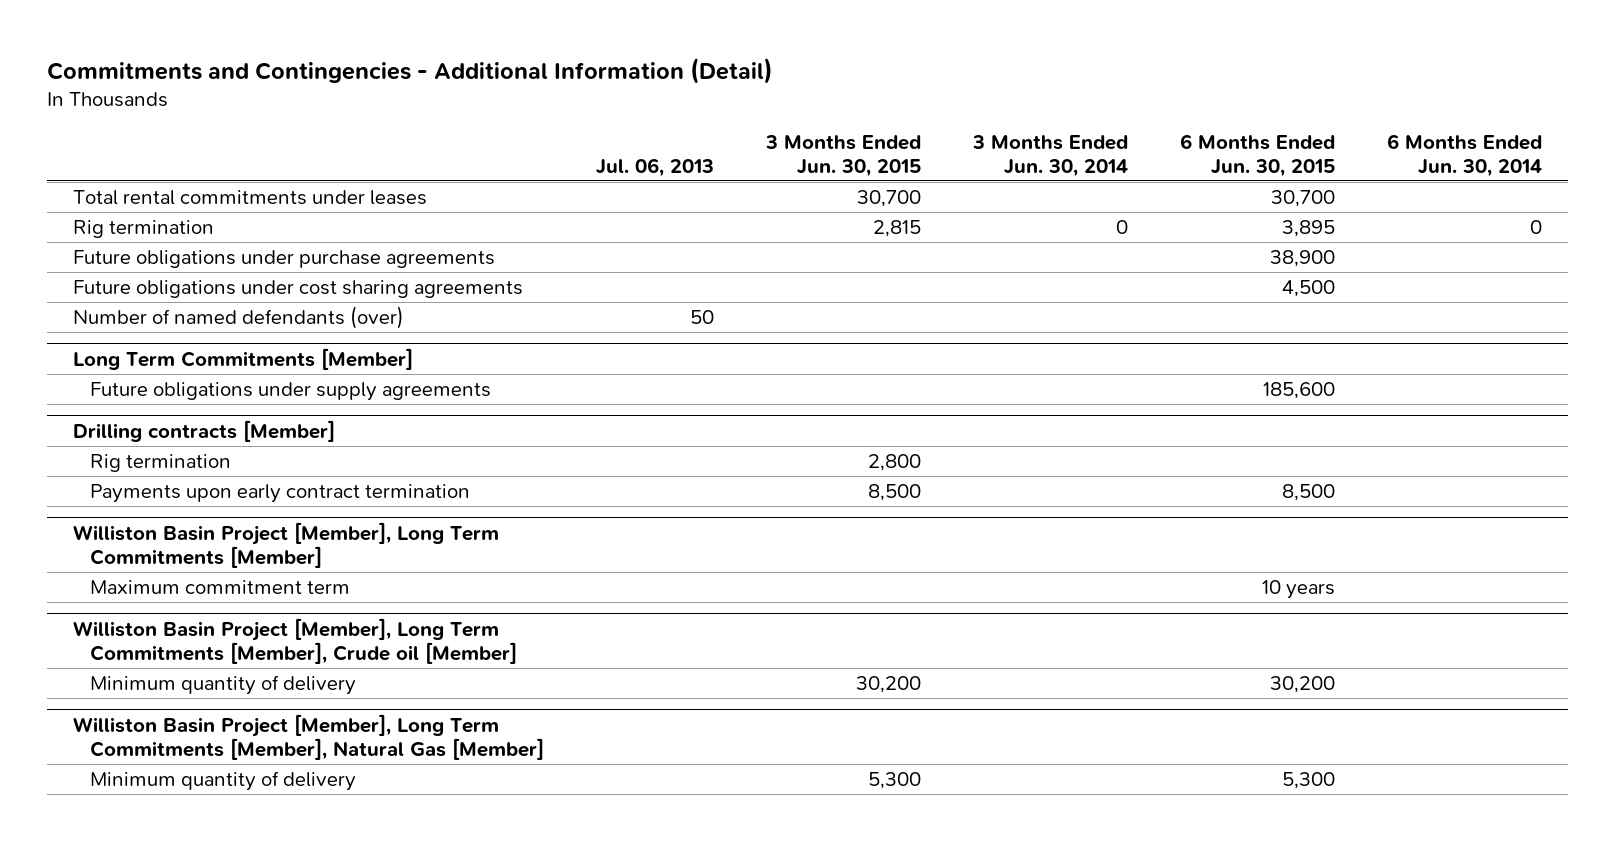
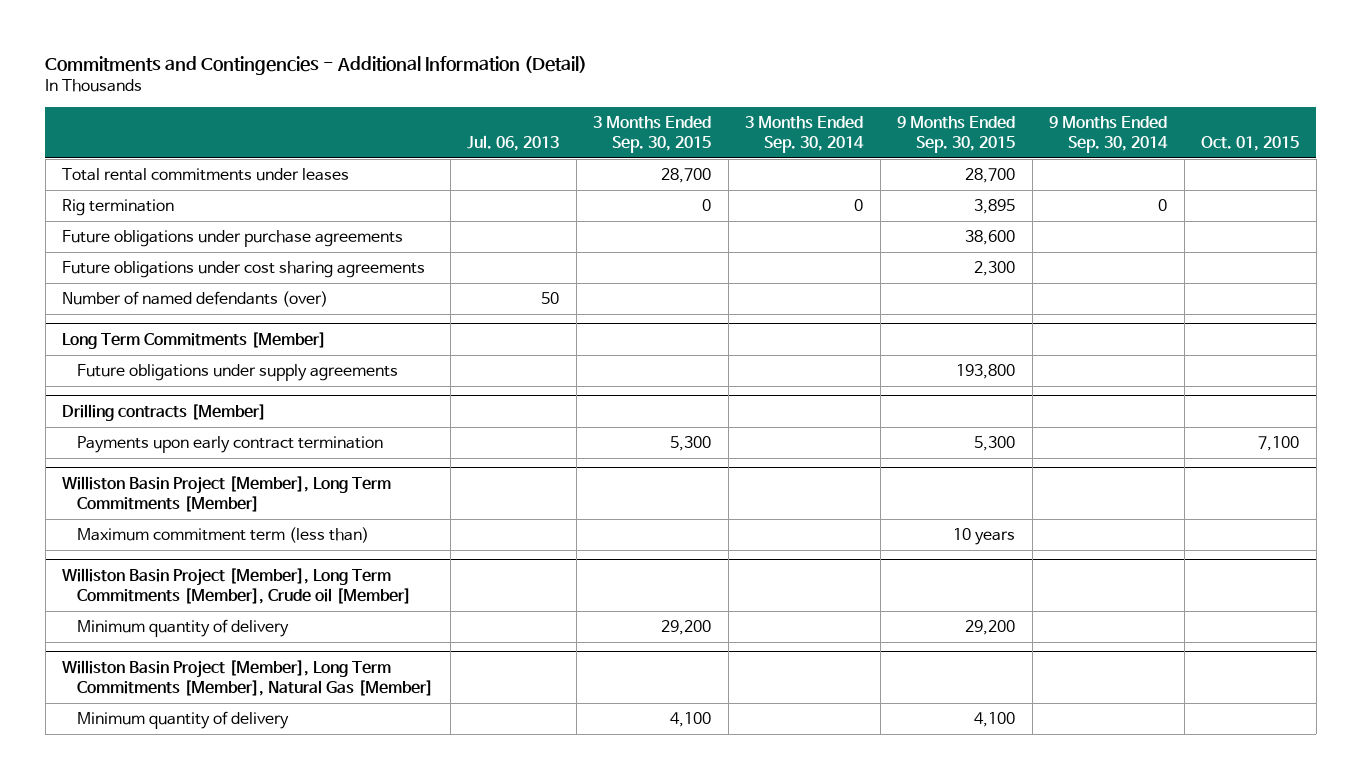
[764,134,921,177] 3 Months Ended Jun. 30, 2015 -> none
[971,134,1128,177] 3 Months Ended Jun. 30, 2014 -> none
[1179,133,1335,177] 6 Months Ended Jun. 30, 2015 -> none
[1386,133,1542,177] 6 Months Ended Jun. 30, 2014 -> none
none -> [593,116,712,153] 3 Months Ended Sep. 30, 2015
none -> [745,116,865,153] 3 Months Ended Sep. 30, 2014
none -> [897,116,1016,153] 9 Months Ended Sep. 30, 2015
none -> [1049,116,1169,153] 9 Months Ended Sep. 30, 2014
none -> [1201,135,1300,151] Oct. 01, 2015
[89,454,231,473] Rig termination -> none
[89,580,350,595] Maximum commitment term -> [77,527,370,544] Maximum commitment term (less than)

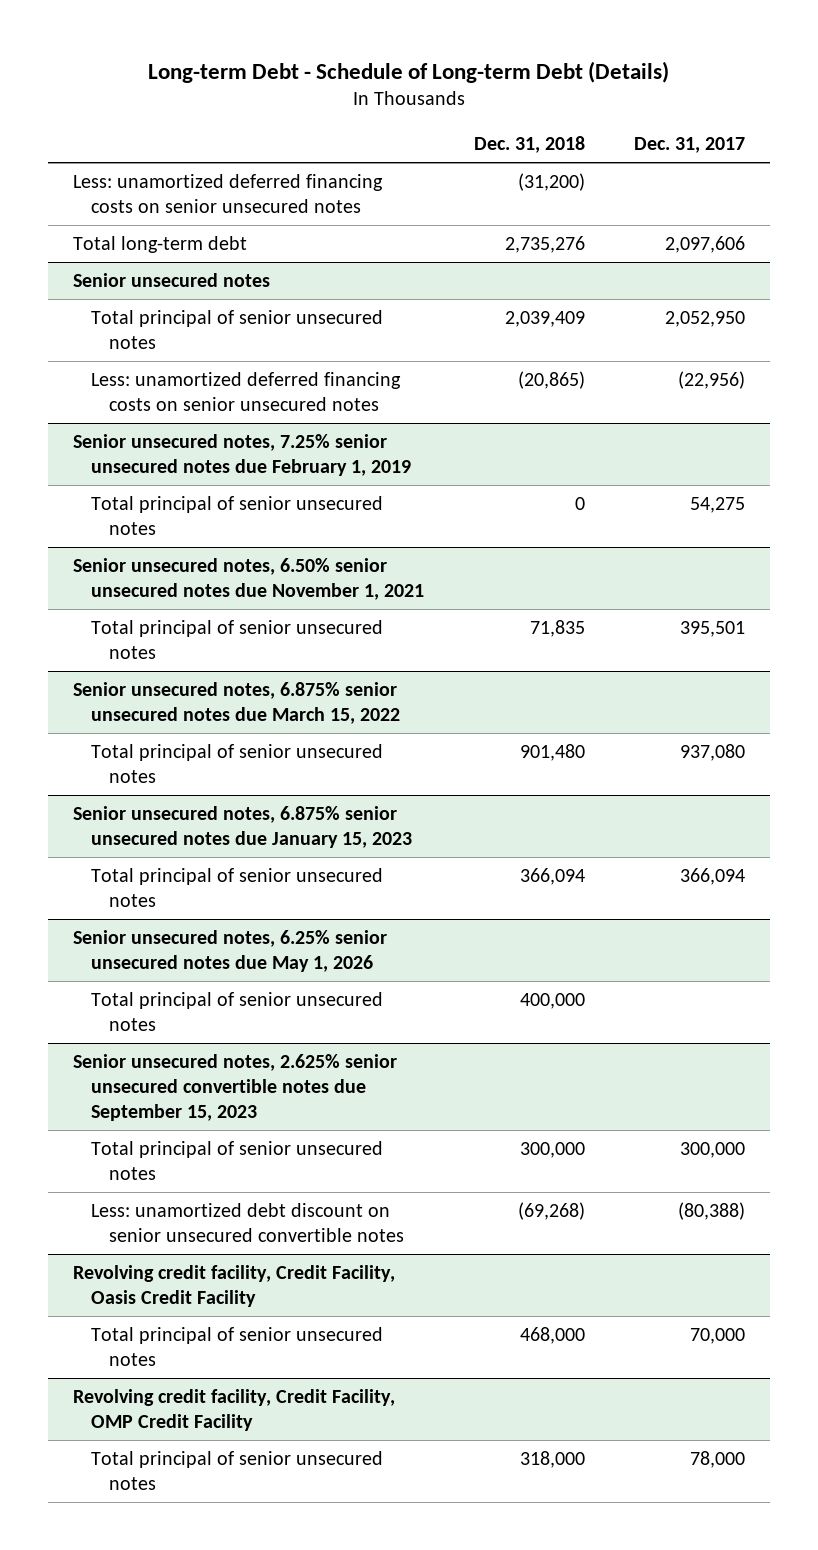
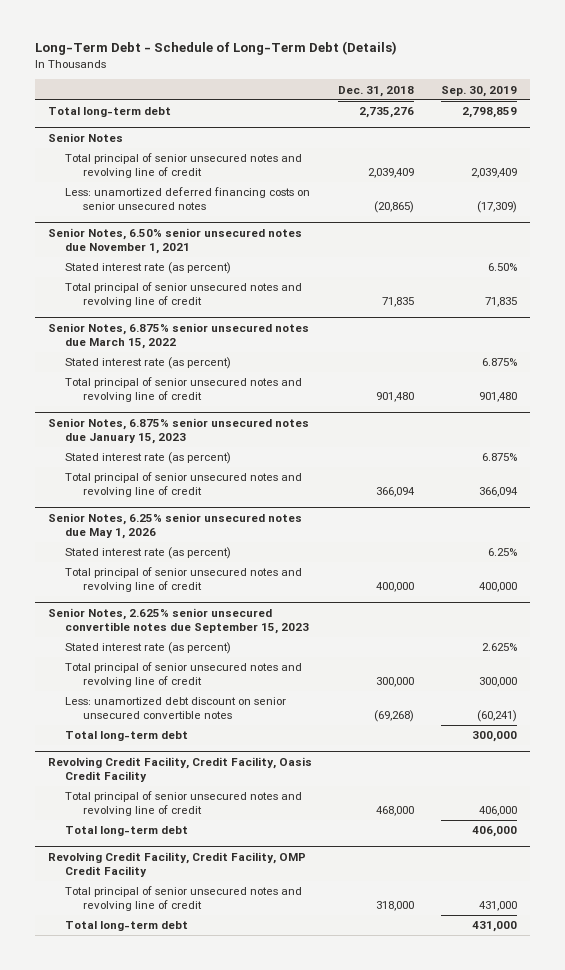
[148,60,670,83] Long-term Debt - Schedule of Long-term Debt (Details) -> [34,41,397,56] Long-Term Debt - Schedule of Long-Term Debt (Details)
[634,137,746,154] Dec. 31, 2017 -> none
none -> [440,85,517,97] Sep. 30, 2019
[72,173,383,213] Less: unamortized deferred financing costs on senior unsecured notes -> none
[72,272,270,287] Senior unsecured notes -> [47,133,123,143] Senior Notes
[90,309,383,349] Total principal of senior unsecured notes -> [65,153,303,178] Total principal of senior unsecured notes and revolving line of credit
[72,433,411,476] Senior unsecured notes, 7.25% senior unsecured notes due February 1, 2019 -> none
[90,495,383,535] Total principal of senior unsecured notes -> none
[72,557,424,600] Senior unsecured notes, 6.50% senior unsecured notes due November 1, 2021 -> [47,228,302,254] Senior Notes, 6.50% senior unsecured notes due November 1, 2021
none -> [65,262,232,275] Stated interest rate (as percent)
[90,619,383,659] Total principal of senior unsecured notes -> [65,282,303,307] Total principal of senior unsecured notes and revolving line of credit
[72,681,400,724] Senior unsecured notes, 6.875% senior unsecured notes due March 15, 2022 -> [47,323,309,349] Senior Notes, 6.875% senior unsecured notes due March 15, 2022
none -> [65,357,232,370] Stated interest rate (as percent)
[90,743,383,783] Total principal of senior unsecured notes -> [65,377,303,402] Total principal of senior unsecured notes and revolving line of credit
[72,805,412,848] Senior unsecured notes, 6.875% senior unsecured notes due January 15, 2023 -> [47,418,309,444] Senior Notes, 6.875% senior unsecured notes due January 15, 2023
none -> [65,452,232,465] Stated interest rate (as percent)
[90,867,383,907] Total principal of senior unsecured notes -> [65,472,303,497] Total principal of senior unsecured notes and revolving line of credit
[72,929,387,972] Senior unsecured notes, 6.25% senior unsecured notes due May 1, 2026 -> [47,513,302,539] Senior Notes, 6.25% senior unsecured notes due May 1, 2026
none -> [65,547,232,560] Stated interest rate (as percent)
[90,991,383,1031] Total principal of senior unsecured notes -> [65,567,303,592] Total principal of senior unsecured notes and revolving line of credit
[72,1053,397,1122] Senior unsecured notes, 2.625% senior unsecured convertible notes due September 15, 2023 -> [47,608,310,634] Senior Notes, 2.625% senior unsecured convertible notes due September 15, 2023
none -> [65,642,232,655] Stated interest rate (as percent)
[90,1140,383,1180] Total principal of senior unsecured notes -> [65,662,303,687] Total principal of senior unsecured notes and revolving line of credit
none -> [65,731,189,742] Total long-term debt
[72,1264,395,1307] Revolving credit facility, Credit Facility, Oasis Credit Facility -> [47,757,312,782] Revolving Credit Facility, Credit Facility, Oasis Credit Facility
[90,1326,383,1366] Total principal of senior unsecured notes -> [65,791,303,816] Total principal of senior unsecured notes and revolving line of credit
none -> [65,826,189,837] Total long-term debt
[72,1388,395,1431] Revolving credit facility, Credit Facility, OMP Credit Facility -> [47,852,306,877] Revolving Credit Facility, Credit Facility, OMP Credit Facility
[90,1450,383,1490] Total principal of senior unsecured notes -> [65,886,303,911] Total principal of senior unsecured notes and revolving line of credit
none -> [65,921,189,932] Total long-term debt

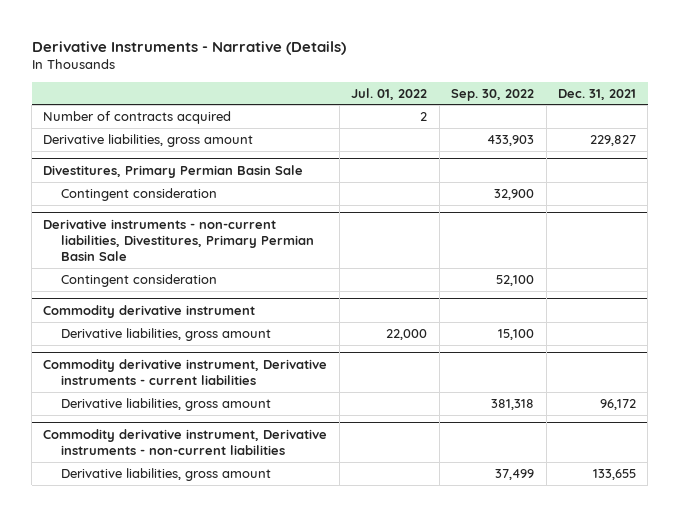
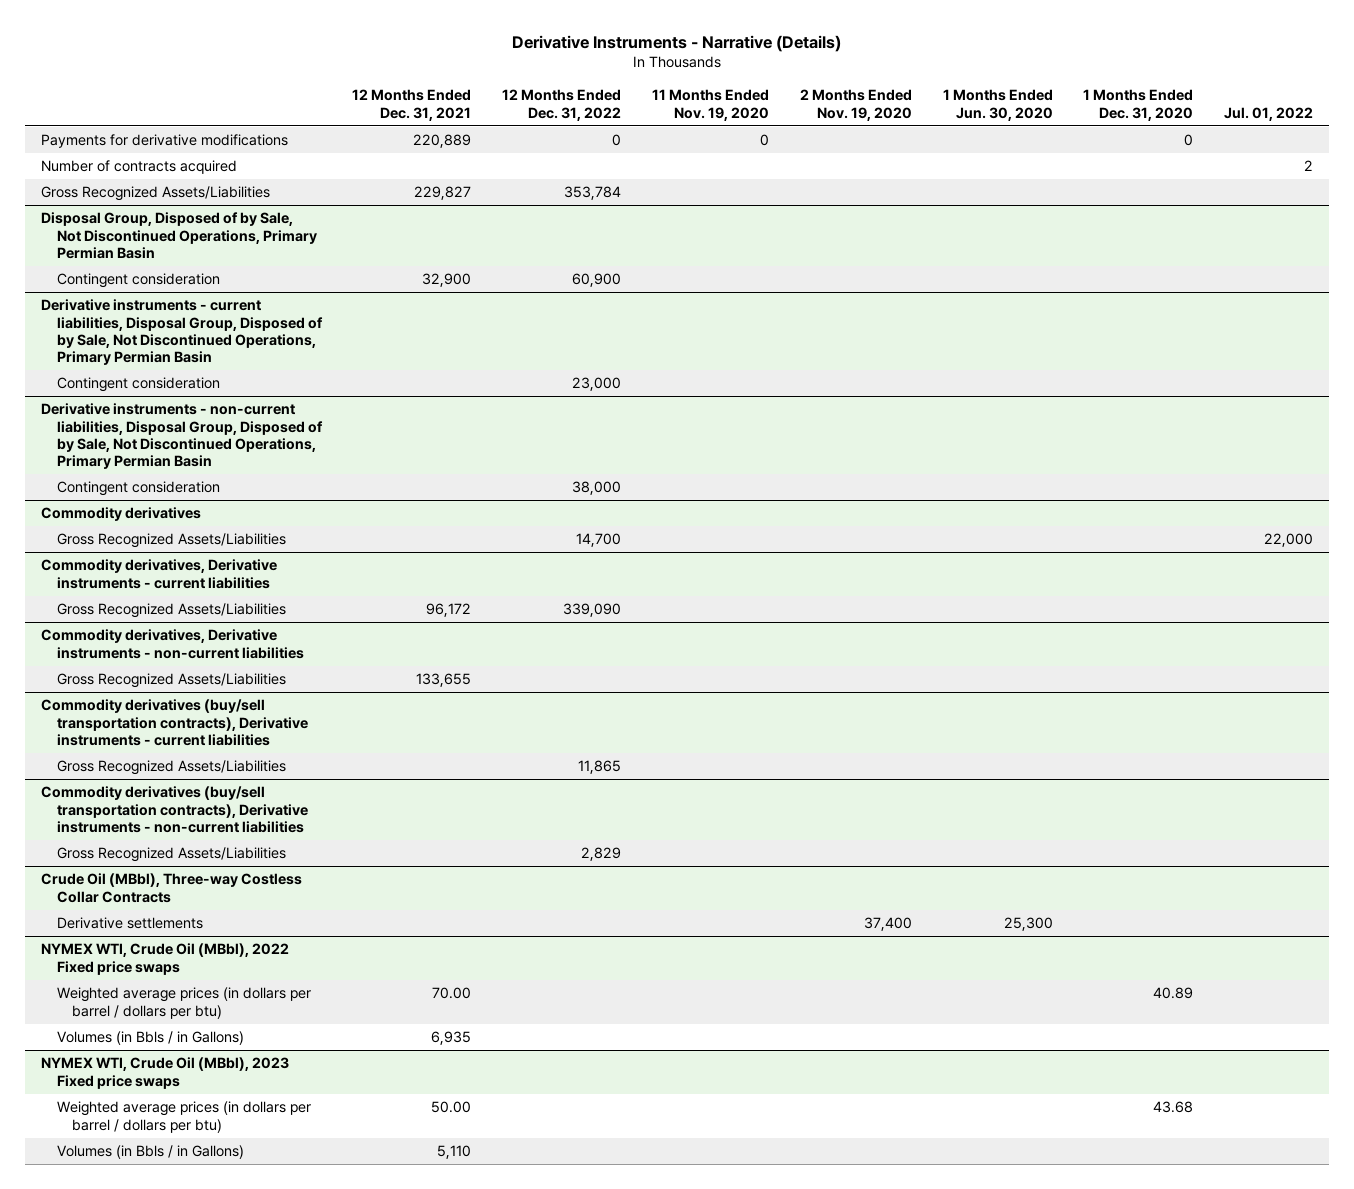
[451,88,535,101] Sep. 30, 2022 -> none
[557,88,636,100] Dec. 31, 2021 -> none
none -> [352,89,472,121] 12 Months Ended Dec. 31, 2021
none -> [502,89,622,121] 12 Months Ended Dec. 31, 2022
none -> [652,89,770,121] 11 Months Ended Nov. 19, 2020
none -> [799,89,912,121] 2 Months Ended Nov. 19, 2020
none -> [942,89,1053,121] 1 Months Ended Jun. 30, 2020
none -> [1083,89,1194,121] 1 Months Ended Dec. 31, 2020
none -> [40,134,288,149] Payments for derivative modifications
[43,164,304,178] Divestitures, Primary Permian Basin Sale -> none
[60,187,217,201] Contingent consideration -> none
[43,133,254,147] Derivative liabilities, gross amount -> [40,186,270,202] Gross Recognized Assets/Liabilities
none -> [40,212,317,259] Disposal Group, Disposed of by Sale, Not Discontinued Operations, Primary Permian Basin
none -> [56,273,220,289] Contingent consideration
none -> [40,299,323,366] Derivative instruments - current liabilities, Disposal Group, Disposed of by Sale, Not Discontinued Operations, Primary Permian Basin
none -> [56,377,220,393] Contingent consideration
[43,218,314,261] Derivative instruments - non-current liabilities, Divestitures, Primary Permian Basin Sale -> [40,403,323,470] Derivative instruments - non-current liabilities, Disposal Group, Disposed of by Sale, Not Discontinued Operations, Primary Permian Basin
[43,304,256,318] Commodity derivative instrument -> [40,507,201,522] Commodity derivatives
[60,327,271,341] Derivative liabilities, gross amount -> [56,533,286,549] Gross Recognized Assets/Liabilities
[43,358,328,385] Commodity derivative instrument, Derivative instruments - current liabilities -> [40,559,277,589] Commodity derivatives, Derivative instruments - current liabilities
[60,397,271,411] Derivative liabilities, gross amount -> [56,603,286,619] Gross Recognized Assets/Liabilities
[43,428,328,455] Commodity derivative instrument, Derivative instruments - non-current liabilities -> [40,629,304,659] Commodity derivatives, Derivative instruments - non-current liabilities
[60,467,271,481] Derivative liabilities, gross amount -> [56,673,286,689] Gross Recognized Assets/Liabilities
none -> [40,699,308,746] Commodity derivatives (buy/sell transportation contracts), Derivative instruments - current liabilities
none -> [56,760,286,776] Gross Recognized Assets/Liabilities
none -> [40,786,308,833] Commodity derivatives (buy/sell transportation contracts), Derivative instruments - non-current liabilities
none -> [56,847,286,863] Gross Recognized Assets/Liabilities
none -> [40,873,302,903] Crude Oil (MBbl), Three-way Costless Collar Contracts
none -> [56,917,203,930] Derivative settlements
none -> [40,943,289,975] NYMEX WTI, Crude Oil (MBbl), 2022 Fixed price swaps
none -> [56,987,311,1019] Weighted average prices (in dollars per barrel / dollars per btu)
none -> [56,1031,244,1046] Volumes (in Bbls / in Gallons)
none -> [40,1057,289,1089] NYMEX WTI, Crude Oil (MBbl), 2023 Fixed price swaps
none -> [56,1101,311,1133] Weighted average prices (in dollars per barrel / dollars per btu)
none -> [56,1145,244,1160] Volumes (in Bbls / in Gallons)

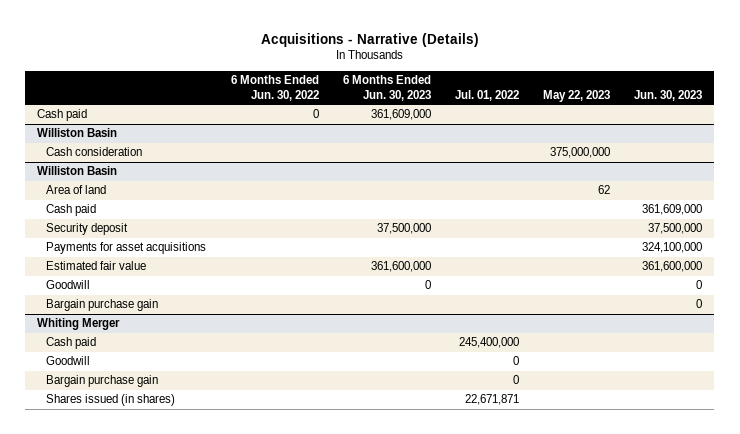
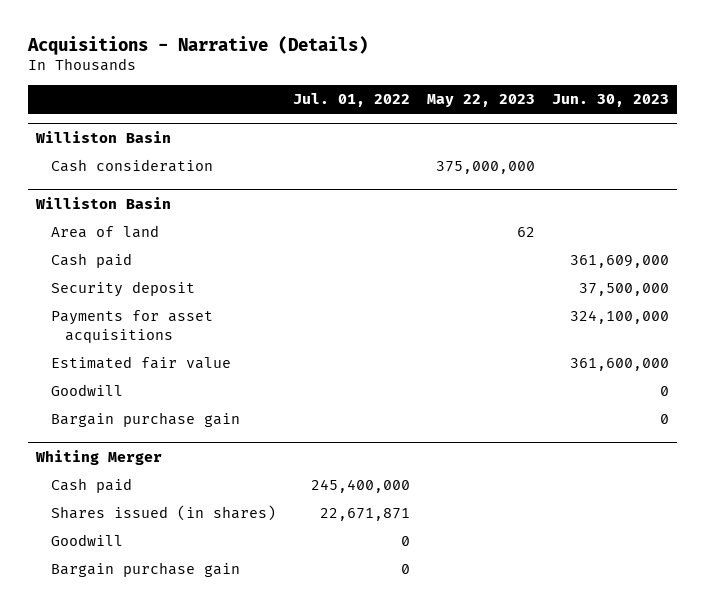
[230,75,319,101] 6 Months Ended Jun. 30, 2022 -> none
[342,75,431,101] 6 Months Ended Jun. 30, 2023 -> none
[37,109,88,122] Cash paid -> none
[46,394,176,407] Shares issued (in shares) -> [50,505,276,522] Shares issued (in shares)

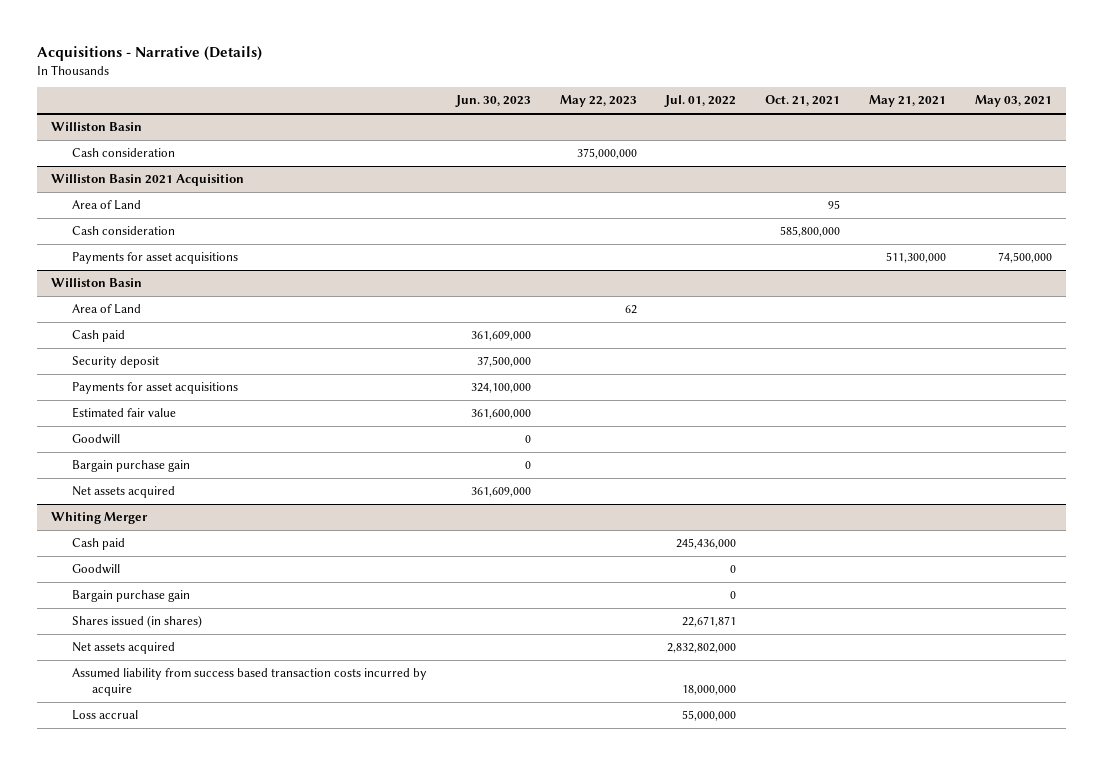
none -> [765,95,841,107] Oct. 21, 2021
none -> [869,95,947,108] May 21, 2021
none -> [974,95,1052,108] May 03, 2021
none -> [51,174,245,187] Williston Basin 2021 Acquisition
none -> [71,200,141,211] Area of Land
none -> [71,226,175,236] Cash consideration
none -> [71,252,238,265] Payments for asset acquisitions
[50,225,159,239] Area of land -> [71,304,141,315] Area of Land
none -> [71,486,175,499] Net assets acquired
[310,479,410,494] 245,400,000 -> [676,538,737,550] 245,436,000
[50,505,276,522] Shares issued (in shares) -> [71,615,202,629] Shares issued (in shares)
none -> [71,642,175,655] Net assets acquired
none -> [71,668,427,697] Assumed liability from success based transaction costs incurred by acquire
none -> [71,710,138,721] Loss accrual

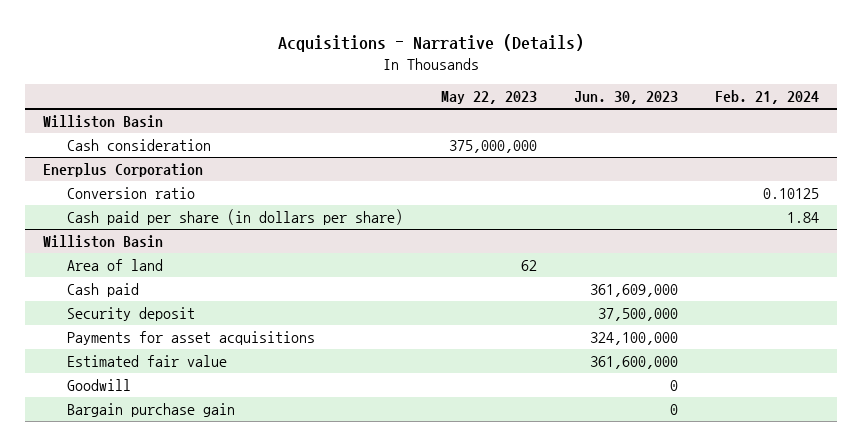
[664,95,737,108] Jul. 01, 2022 -> none
[765,95,841,107] Oct. 21, 2021 -> none
[869,95,947,108] May 21, 2021 -> none
[974,95,1052,108] May 03, 2021 -> none
none -> [714,90,819,105] Feb. 21, 2024
[51,174,245,187] Williston Basin 2021 Acquisition -> none
[71,200,141,211] Area of Land -> none
[71,226,175,236] Cash consideration -> none
[71,252,238,265] Payments for asset acquisitions -> none
none -> [43,162,204,177] Enerplus Corporation
none -> [67,186,196,199] Conversion ratio
none -> [67,208,404,225] Cash paid per share (in dollars per share)
[71,304,141,315] Area of Land -> [67,258,164,271] Area of land
[71,486,175,499] Net assets acquired -> none
[51,512,149,525] Whiting Merger -> none
[71,538,125,551] Cash paid -> none
[71,564,120,575] Goodwill -> none
[71,590,190,603] Bargain purchase gain -> none
[71,615,202,629] Shares issued (in shares) -> none
[71,642,175,655] Net assets acquired -> none
[71,668,427,697] Assumed liability from success based transaction costs incurred by acquire -> none
[71,710,138,721] Loss accrual -> none

